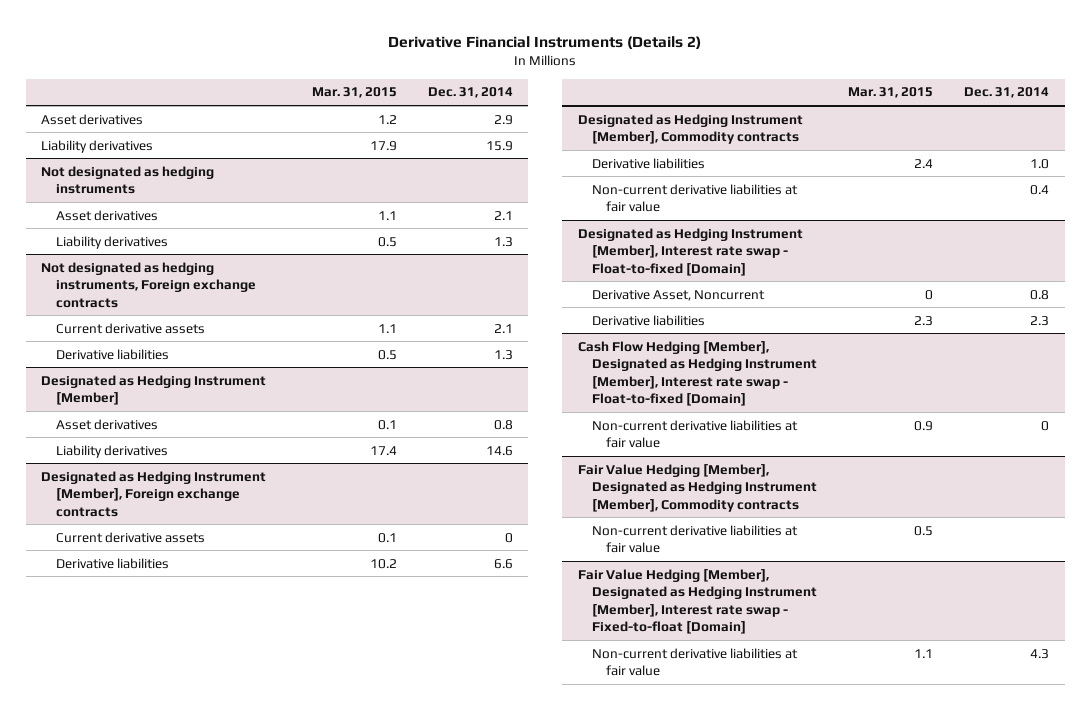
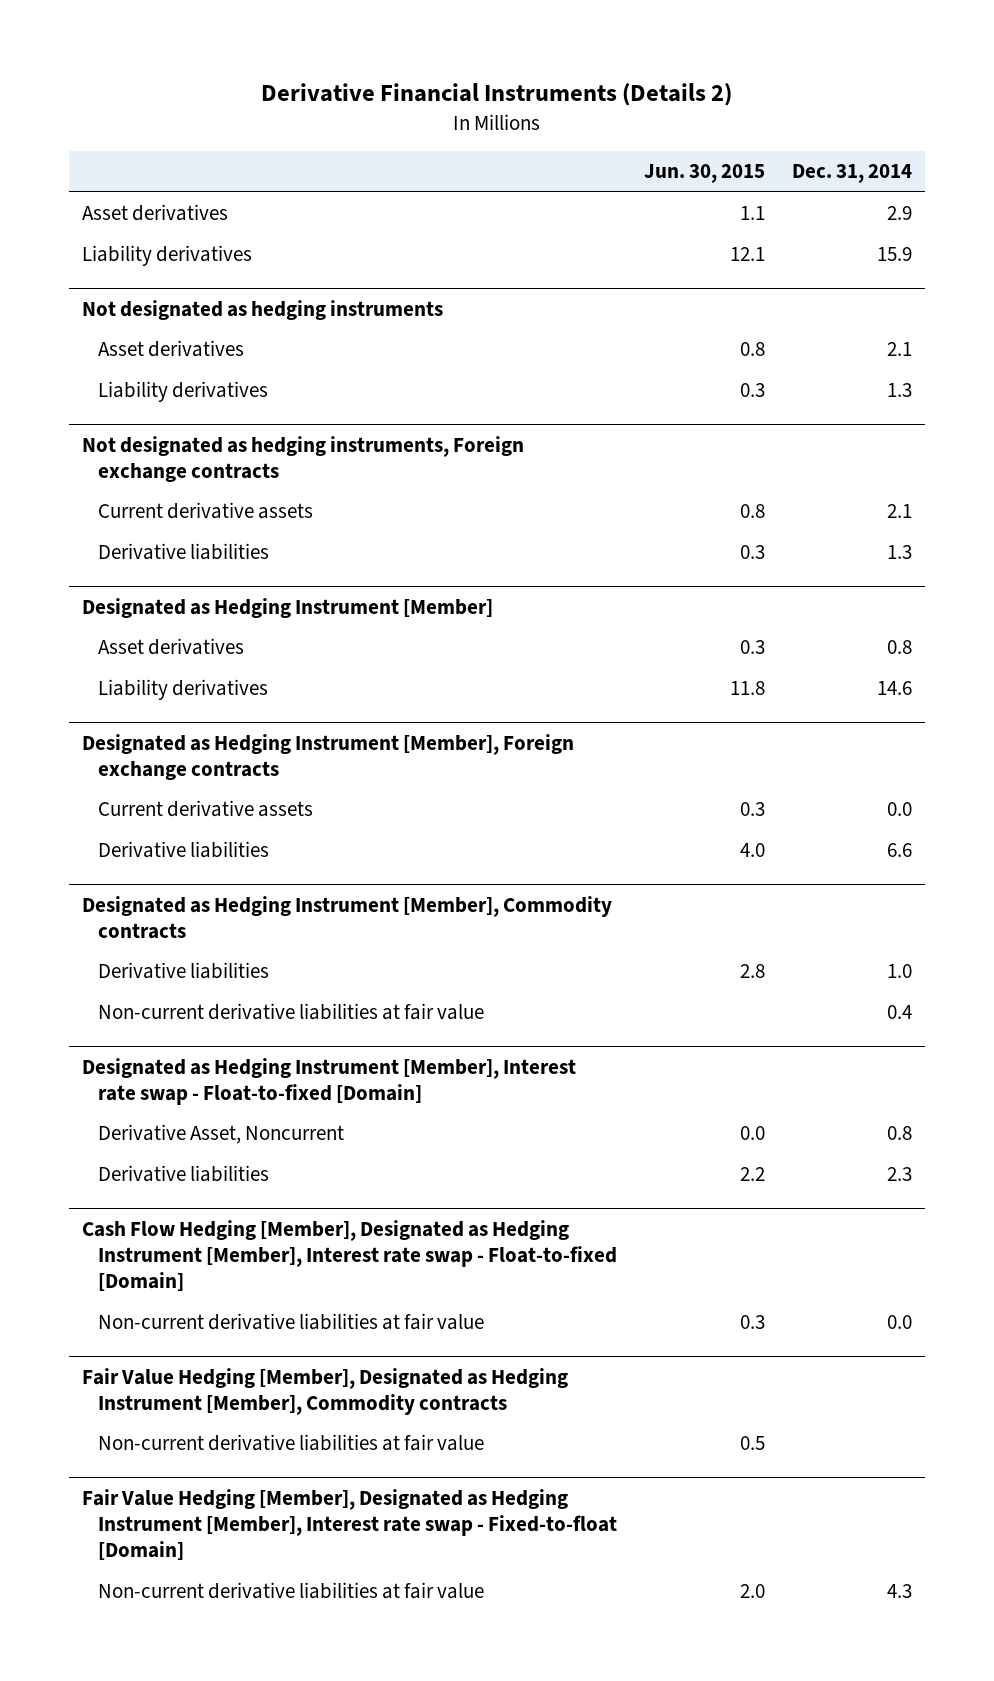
[311,87,397,99] Mar. 31, 2015 -> none
none -> [643,164,765,184] Jun. 30, 2015
[504,532,513,543] 0 -> [886,802,912,817] 0.0
[1040,420,1049,431] 0 -> [886,1315,912,1330] 0.0

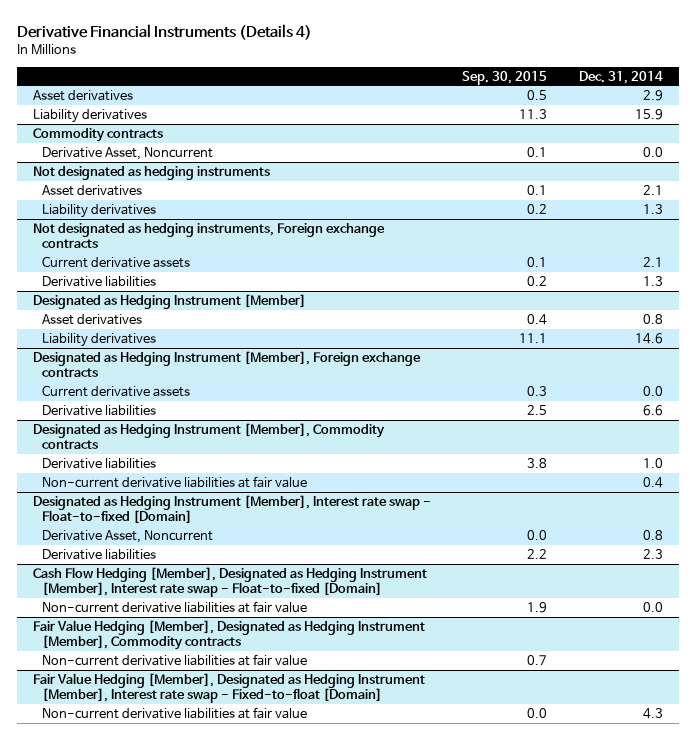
[260,83,732,107] Derivative Financial Instruments (Details 2) -> [17,23,313,40] Derivative Financial Instruments (Details 4)
[643,164,765,184] Jun. 30, 2015 -> none
none -> [462,70,548,85] Sep. 30, 2015
none -> [32,127,163,142] Commodity contracts
none -> [42,146,214,160] Derivative Asset, Noncurrent

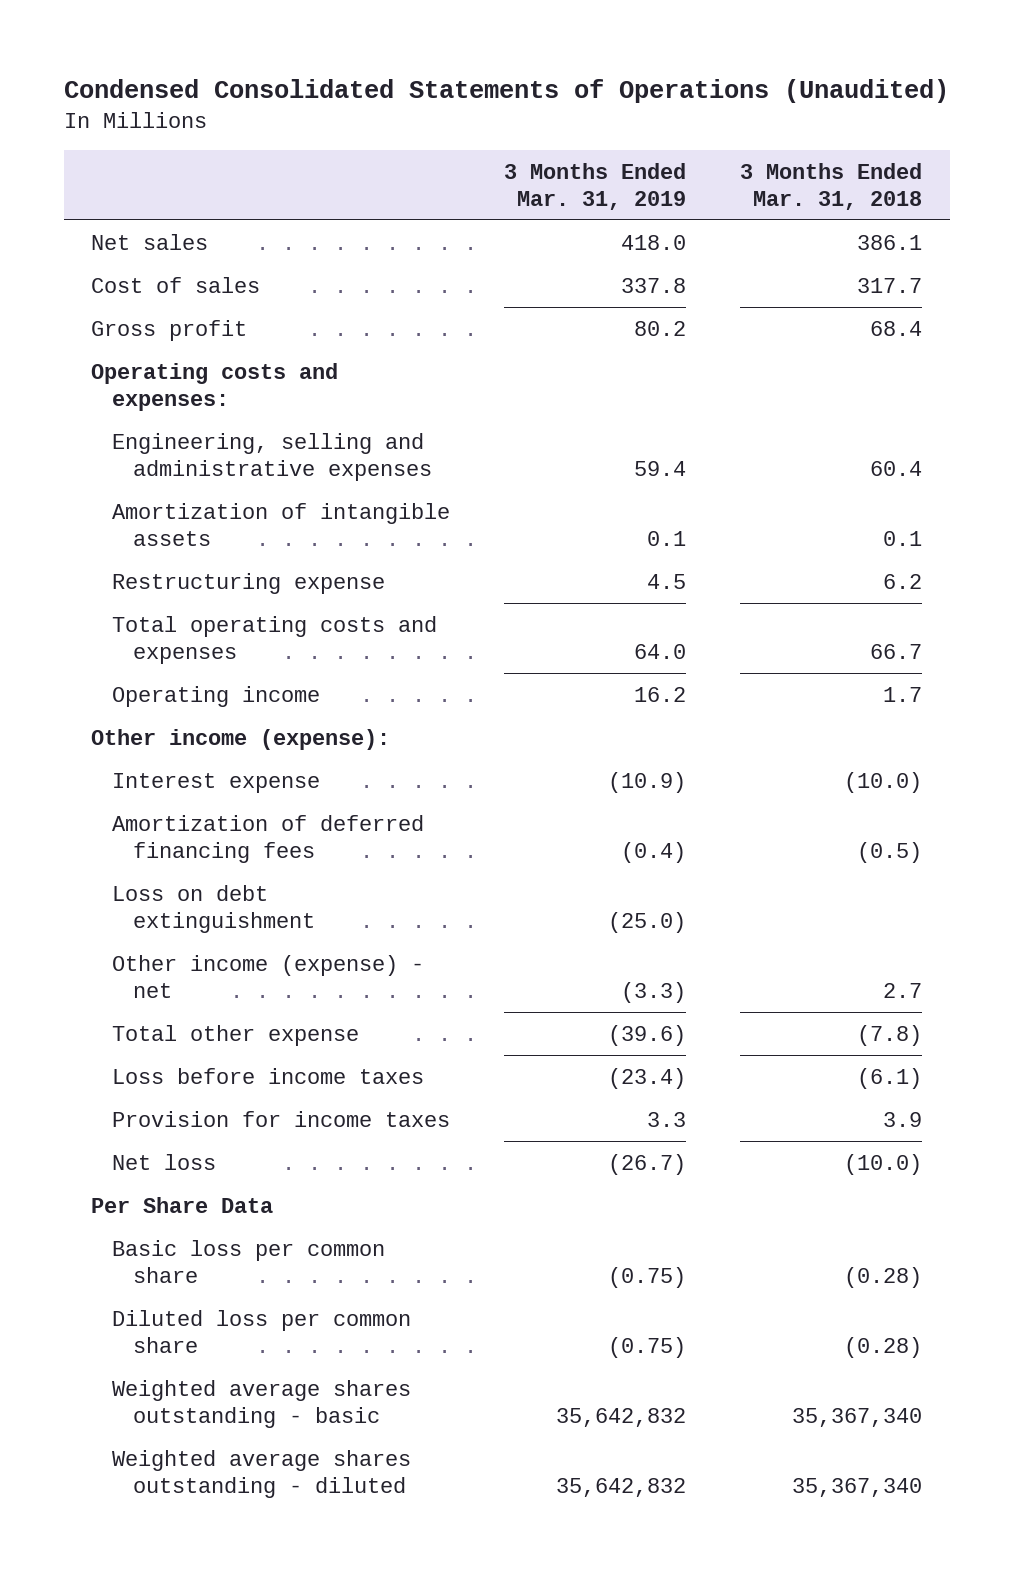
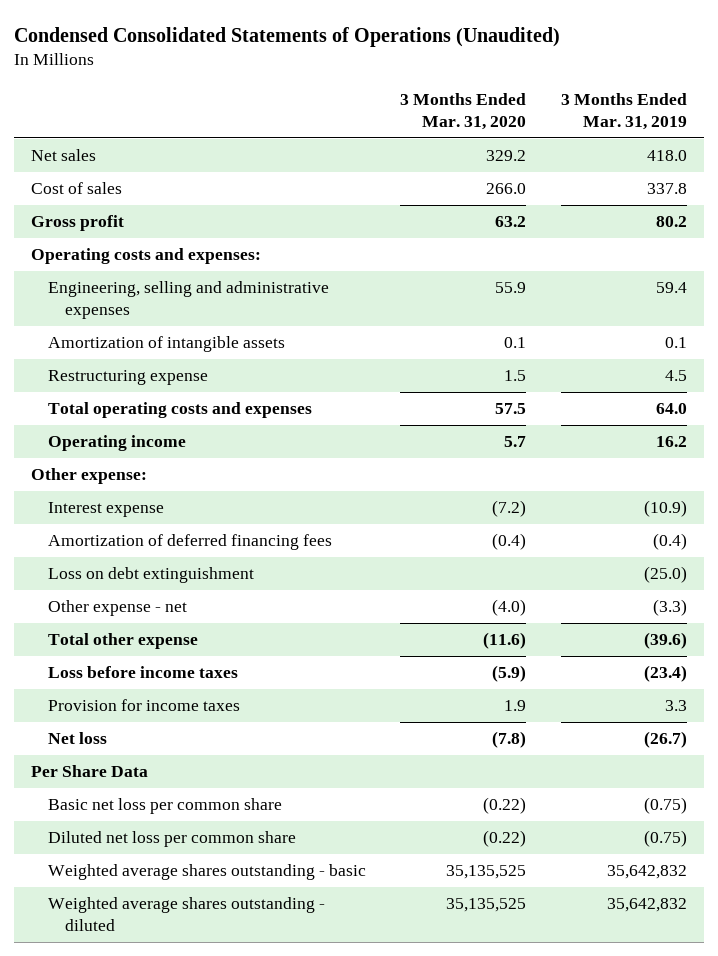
[740,162,923,210] 3 Months Ended Mar. 31, 2018 -> none
none -> [400,92,527,131] 3 Months Ended Mar. 31, 2020
[91,728,391,750] Other income (expense): -> [31,468,148,485] Other expense:
[111,954,424,998] Other income (expense) - net -> [48,600,188,617] Other expense - net
[111,1239,385,1283] Basic loss per common share -> [48,798,283,815] Basic net loss per common share
[111,1309,411,1353] Diluted loss per common share -> [48,831,297,848] Diluted net loss per common share

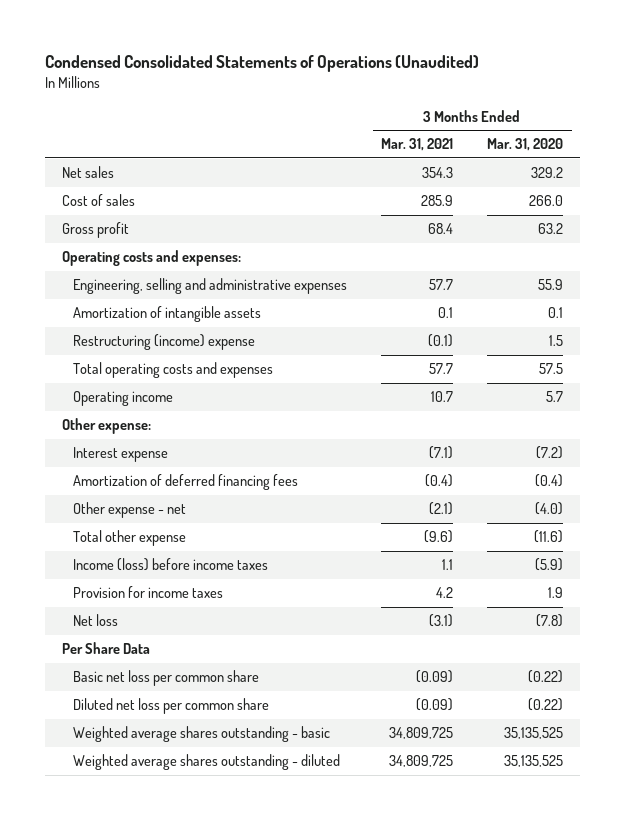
[560,92,687,131] 3 Months Ended Mar. 31, 2019 -> none
none -> [381,138,454,152] Mar. 31, 2021
[48,370,209,386] Restructuring expense -> [73,334,256,351] Restructuring (income) expense
[48,567,255,584] Loss on debt extinguishment -> none
[48,666,239,679] Loss before income taxes -> [73,558,269,572] Income (loss) before income taxes

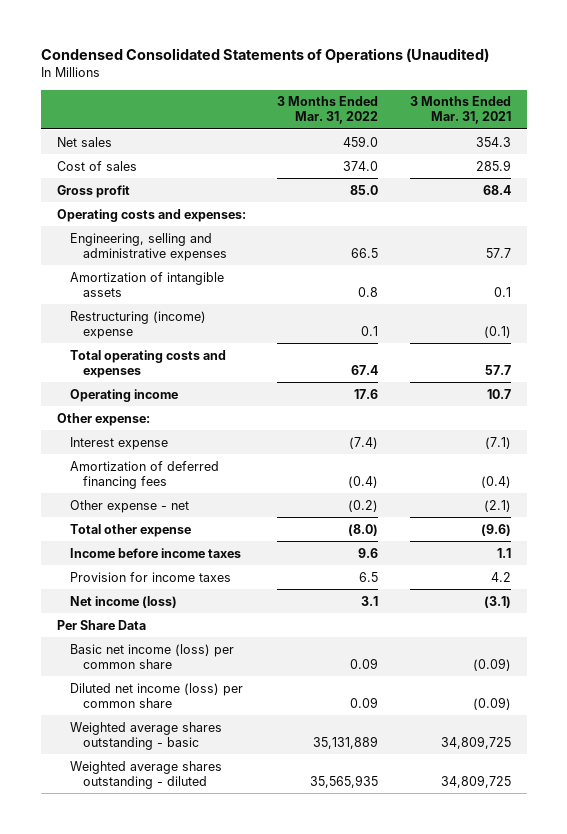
[487,138,564,152] Mar. 31, 2020 -> none
none -> [277,96,379,125] 3 Months Ended Mar. 31, 2022
[73,558,269,572] Income (loss) before income taxes -> [69,547,241,558] Income before income taxes
[73,614,119,627] Net loss -> [69,595,177,608] Net income (loss)
[73,670,260,687] Basic net loss per common share -> [69,643,234,669] Basic net income (loss) per common share
[73,698,270,715] Diluted net loss per common share -> [69,682,243,708] Diluted net income (loss) per common share

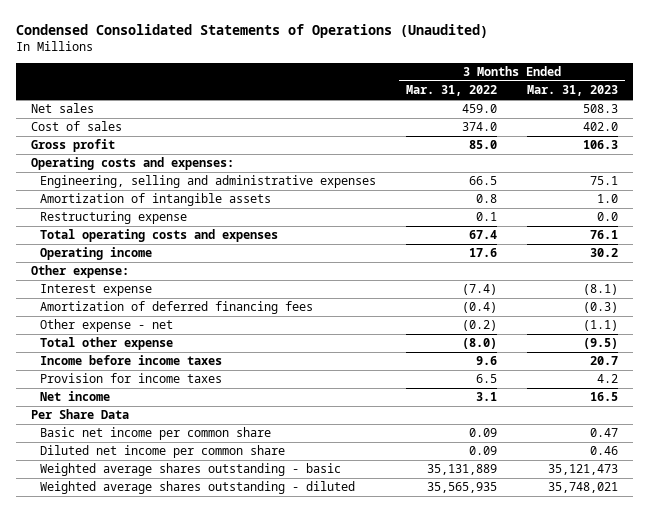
[409,96,511,125] 3 Months Ended Mar. 31, 2021 -> none
none -> [527,85,619,97] Mar. 31, 2023
[69,310,206,339] Restructuring (income) expense -> [40,211,188,225] Restructuring expense
[69,595,177,608] Net income (loss) -> [40,391,111,402] Net income
[69,643,234,669] Basic net income (loss) per common share -> [40,427,272,441] Basic net income per common share
[69,682,243,708] Diluted net income (loss) per common share -> [40,445,286,459] Diluted net income per common share

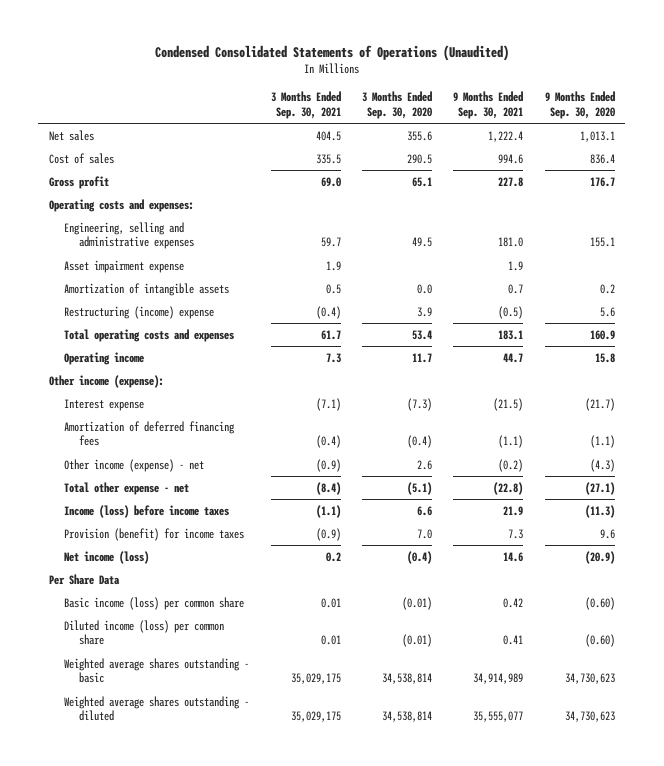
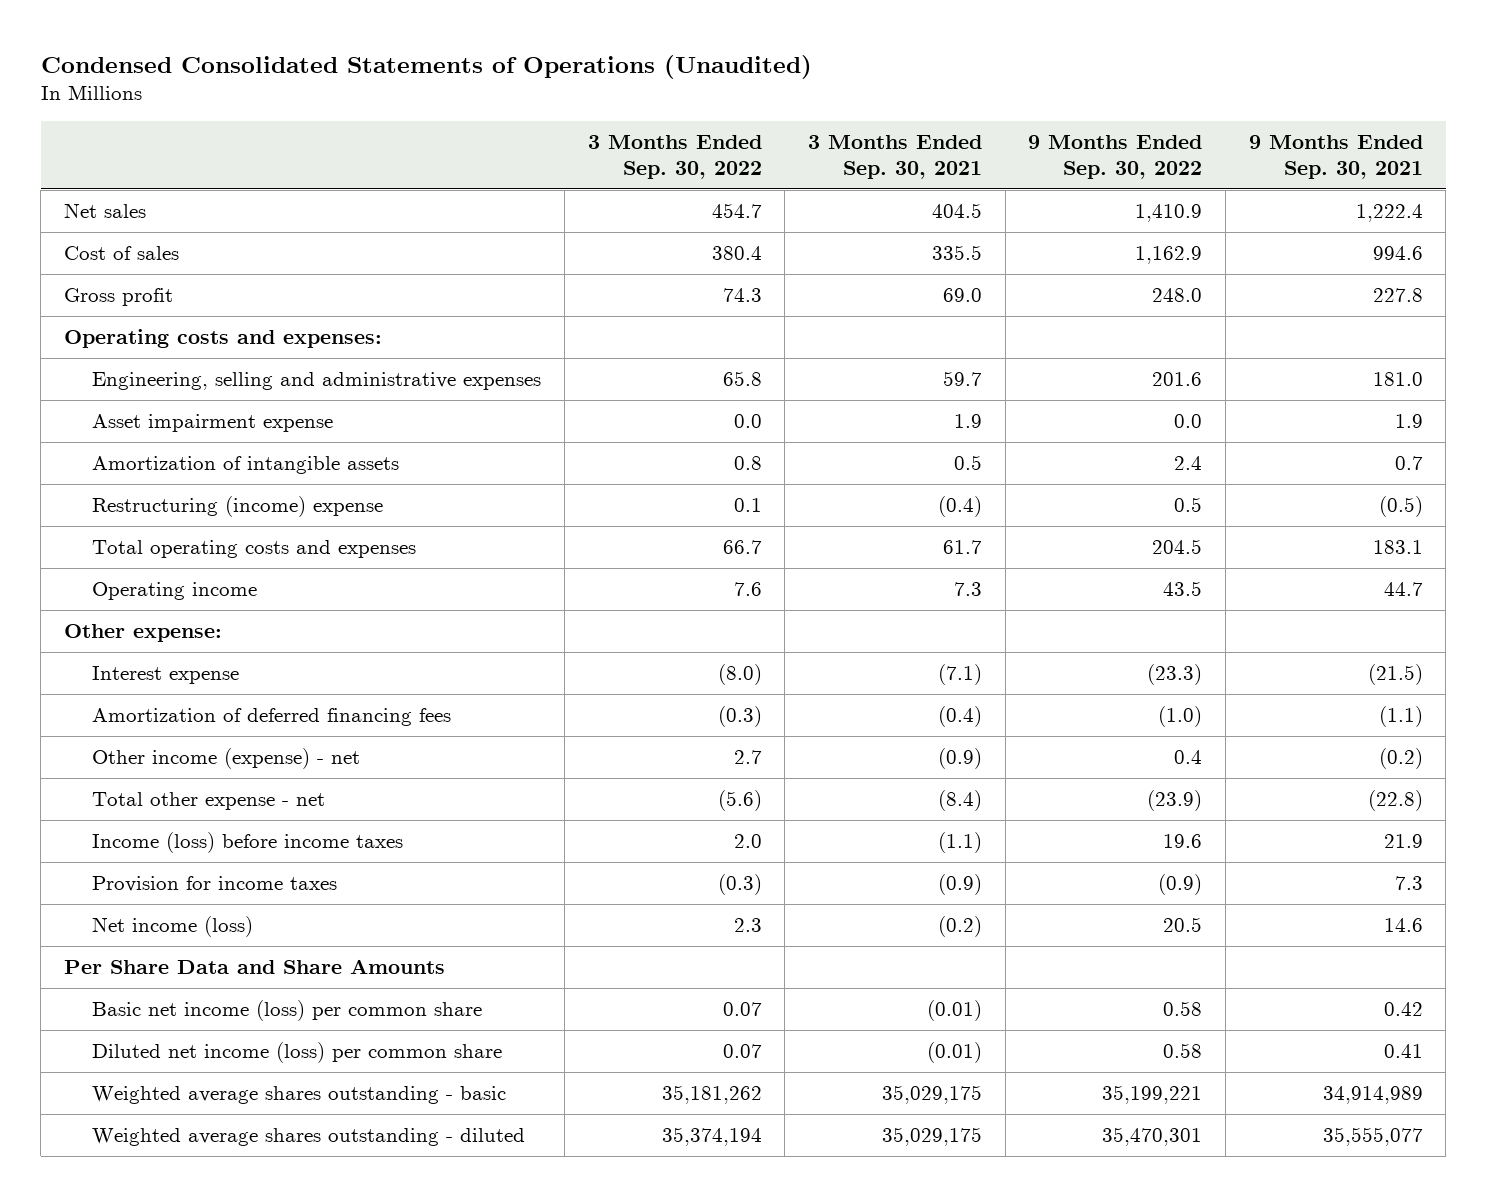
[361,91,432,119] 3 Months Ended Sep. 30, 2020 -> none
[544,91,615,119] 9 Months Ended Sep. 30, 2020 -> none
none -> [587,134,762,179] 3 Months Ended Sep. 30, 2022
none -> [1028,134,1203,179] 9 Months Ended Sep. 30, 2022
[48,374,164,388] Other income (expense): -> [63,624,222,643] Other expense:
[64,527,245,541] Provision (benefit) for income taxes -> [92,876,338,893] Provision for income taxes
[325,551,341,562] 0.2 -> [937,916,982,938] (0.2)
[48,573,120,585] Per Share Data -> [63,959,445,975] Per Share Data and Share Amounts
[64,596,245,610] Basic income (loss) per common share -> [92,1000,483,1022] Basic net income (loss) per common share
[320,597,341,608] 0.01 -> [926,1000,982,1022] (0.01)
[64,619,225,646] Diluted income (loss) per common share -> [92,1042,503,1064] Diluted net income (loss) per common share
[320,635,341,646] 0.01 -> [926,1042,982,1064] (0.01)

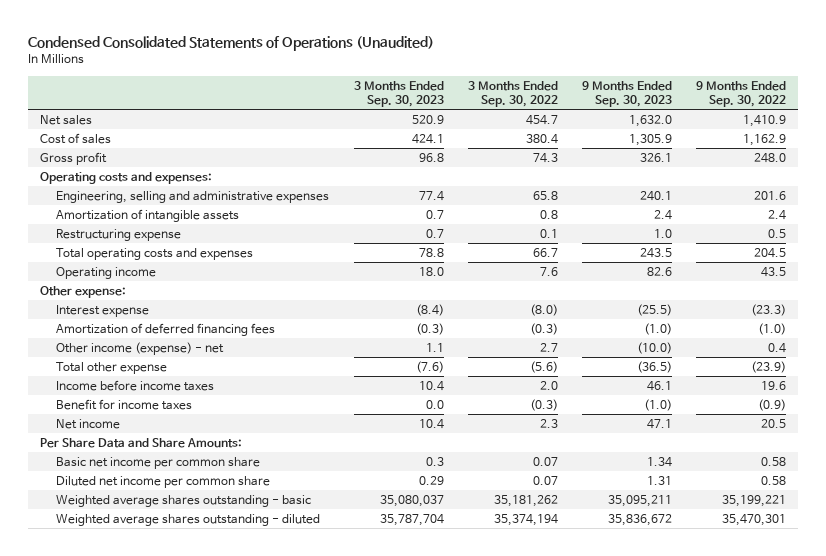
[807,134,982,179] 3 Months Ended Sep. 30, 2021 -> none
[1248,134,1423,179] 9 Months Ended Sep. 30, 2021 -> none
none -> [353,80,444,107] 3 Months Ended Sep. 30, 2023
none -> [581,80,672,107] 9 Months Ended Sep. 30, 2023
[92,414,334,433] Asset impairment expense -> none
[92,496,384,518] Restructuring (income) expense -> [56,229,182,242] Restructuring expense
[92,792,326,811] Total other expense - net -> [56,362,168,375] Total other expense
[92,832,404,854] Income (loss) before income taxes -> [56,380,215,392] Income before income taxes
[92,876,338,893] Provision for income taxes -> [56,399,193,411] Benefit for income taxes
[92,916,254,938] Net income (loss) -> [56,419,121,430] Net income
[63,959,445,975] Per Share Data and Share Amounts -> [40,438,243,449] Per Share Data and Share Amounts:
[92,1000,483,1022] Basic net income (loss) per common share -> [56,457,261,470] Basic net income per common share
[92,1042,503,1064] Diluted net income (loss) per common share -> [56,476,271,489] Diluted net income per common share

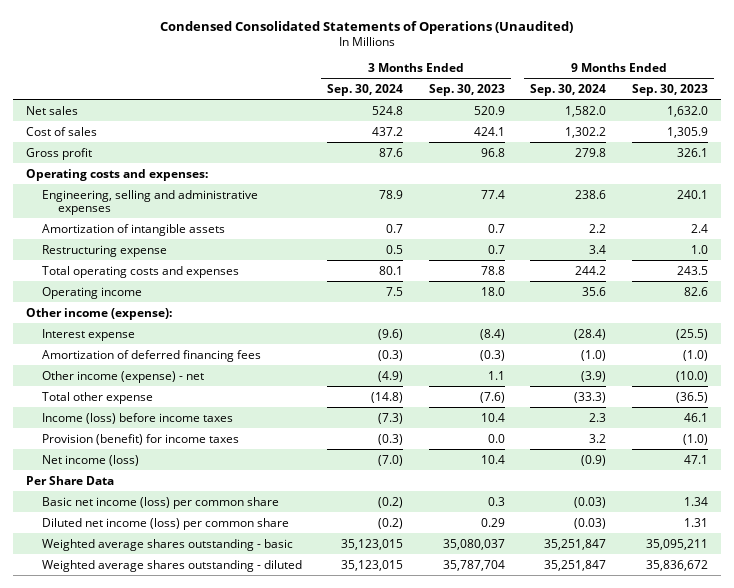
[467,80,558,107] 3 Months Ended Sep. 30, 2022 -> none
[696,80,787,107] 9 Months Ended Sep. 30, 2022 -> none
none -> [327,83,404,96] Sep. 30, 2024
none -> [530,83,607,96] Sep. 30, 2024
[40,286,127,299] Other expense: -> [25,307,172,320] Other income (expense):
[56,380,215,392] Income before income taxes -> [41,412,233,424] Income (loss) before income taxes
[56,399,193,411] Benefit for income taxes -> [41,433,239,445] Provision (benefit) for income taxes
[56,419,121,430] Net income -> [41,454,139,466] Net income (loss)
[40,438,243,449] Per Share Data and Share Amounts: -> [25,475,114,485] Per Share Data
[56,457,261,470] Basic net income per common share -> [41,496,279,509] Basic net income (loss) per common share
[56,476,271,489] Diluted net income per common share -> [41,517,289,530] Diluted net income (loss) per common share

